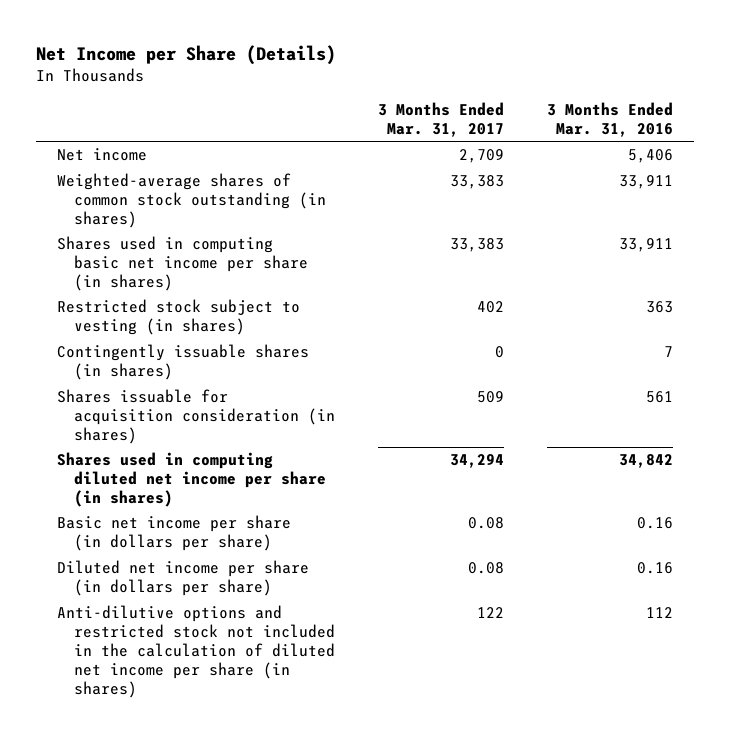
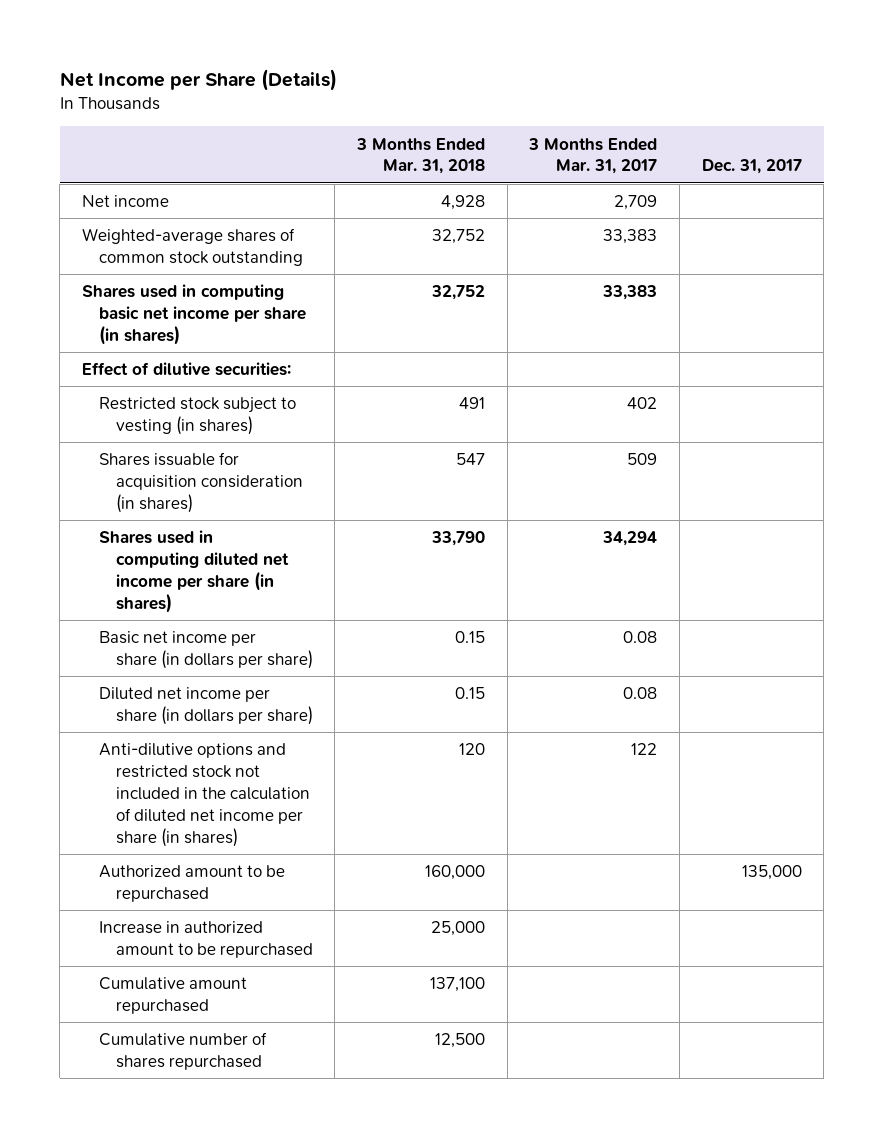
[546,101,673,137] 3 Months Ended Mar. 31, 2016 -> none
none -> [355,137,485,175] 3 Months Ended Mar. 31, 2018
none -> [701,159,802,175] Dec. 31, 2017
[57,173,326,228] Weighted-average shares of common stock outstanding (in shares) -> [81,228,303,266] Weighted-average shares of common stock outstanding
none -> [81,362,291,377] Effect of dilutive securities:
[57,344,310,381] Contingently issuable shares (in shares) -> none
none -> [98,865,285,902] Authorized amount to be repurchased
none -> [98,921,313,958] Increase in authorized amount to be repurchased
none -> [98,977,247,1014] Cumulative amount repurchased
none -> [98,1032,267,1070] Cumulative number of shares repurchased

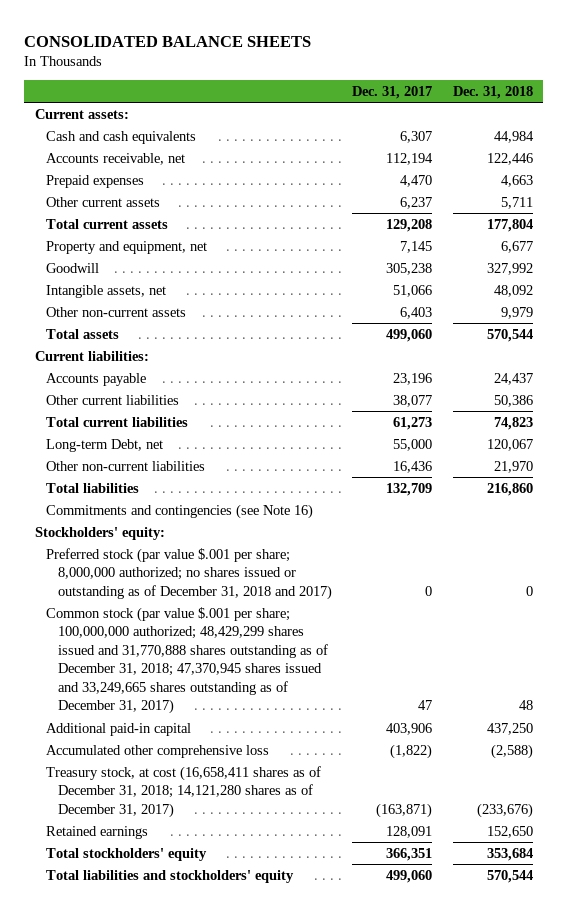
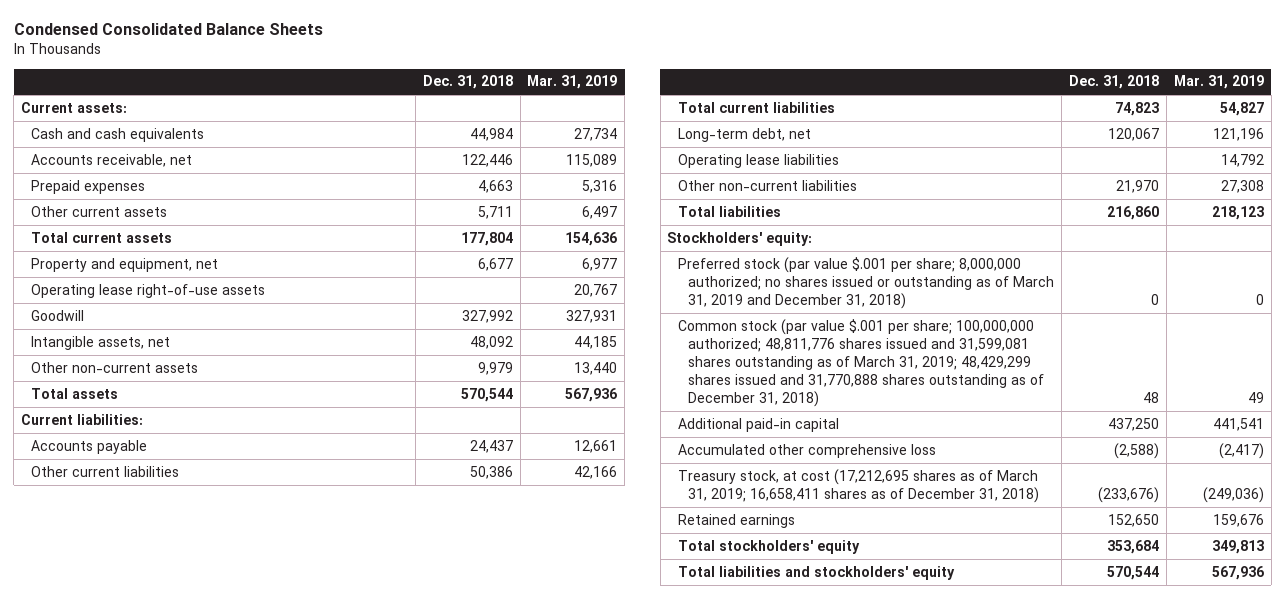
[24,35,312,47] CONSOLIDATED BALANCE SHEETS -> [13,23,323,36] Condensed Consolidated Balance Sheets
[352,85,433,99] Dec. 31, 2017 -> none
none -> [527,75,618,90] Mar. 31, 2019
none -> [31,283,266,298] Operating lease right-of-use assets
[46,438,164,452] Long-term Debt, net -> [677,127,811,142] Long-term debt, net
none -> [677,153,839,168] Operating lease liabilities
[46,503,314,519] Commitments and contingencies (see Note 16) -> none
[46,547,332,600] Preferred stock (par value $.001 per share; 8,000,000 authorized; no shares issued or outstanding as of December 31, 2018 and 2017) -> [677,256,1055,310] Preferred stock (par value $.001 per share; 8,000,000 authorized; no shares issued or outstanding as of March 31, 2019 and December 31, 2018)
[46,606,328,715] Common stock (par value $.001 per share; 100,000,000 authorized; 48,429,299 shares issued and 31,770,888 shares outstanding as of December 31, 2018; 47,370,945 shares issued and 33,249,665 shares outstanding as of December 31, 2017) -> [677,318,1045,408] Common stock (par value $.001 per share; 100,000,000 authorized; 48,811,776 shares issued and 31,599,081 shares outstanding as of March 31, 2019; 48,429,299 shares issued and 31,770,888 shares outstanding as of December 31, 2018)
[46,765,322,818] Treasury stock, at cost (16,658,411 shares as of December 31, 2018; 14,121,280 shares as of December 31, 2017) -> [677,468,1040,504] Treasury stock, at cost (17,212,695 shares as of March 31, 2019; 16,658,411 shares as of December 31, 2018)

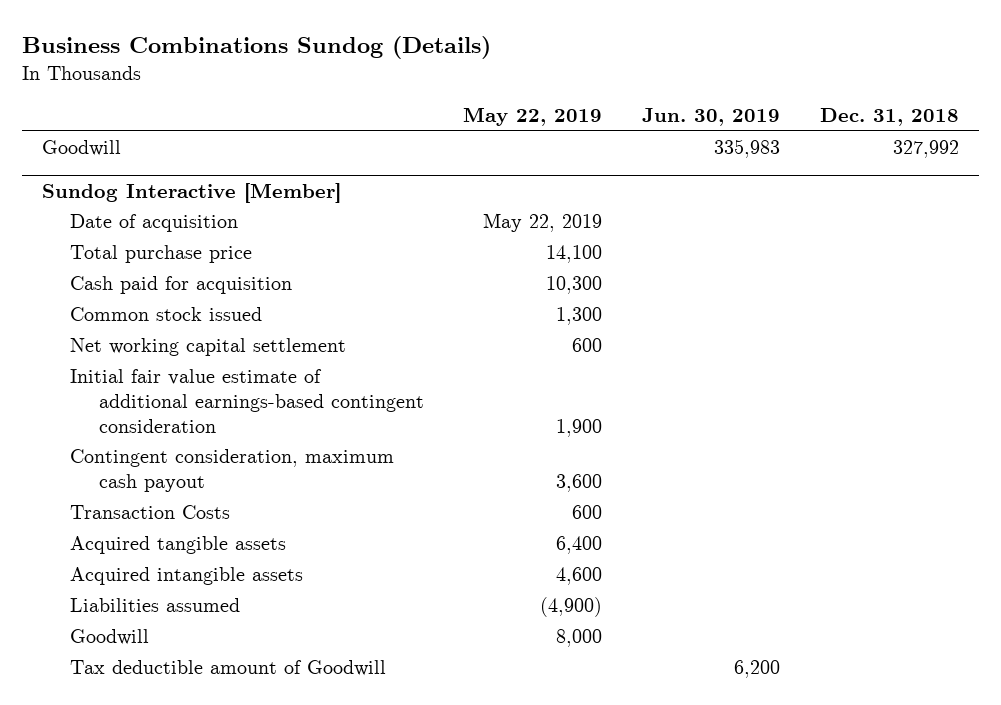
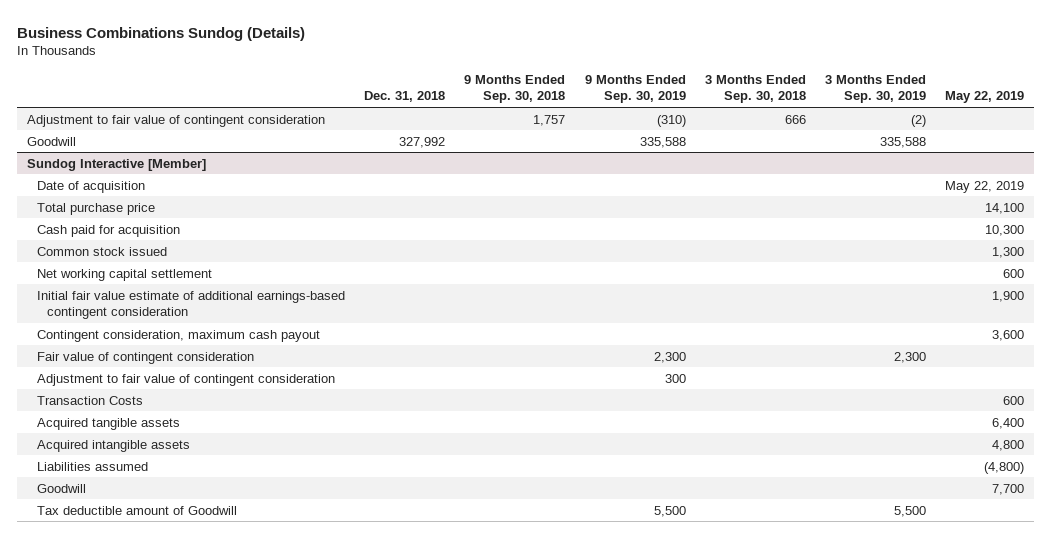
[642,108,781,127] Jun. 30, 2019 -> none
none -> [464,74,566,104] 9 Months Ended Sep. 30, 2018
none -> [584,74,686,104] 9 Months Ended Sep. 30, 2019
none -> [704,74,806,104] 3 Months Ended Sep. 30, 2018
none -> [825,74,927,104] 3 Months Ended Sep. 30, 2019
none -> [27,114,326,127] Adjustment to fair value of contingent consideration
none -> [36,351,254,364] Fair value of contingent consideration
none -> [36,373,335,386] Adjustment to fair value of contingent consideration
[556,567,603,586] 4,600 -> [992,439,1025,451] 4,800
[540,597,603,618] (4,900) -> [984,461,1025,474] (4,800)
[556,629,603,648] 8,000 -> [992,483,1025,495] 7,700

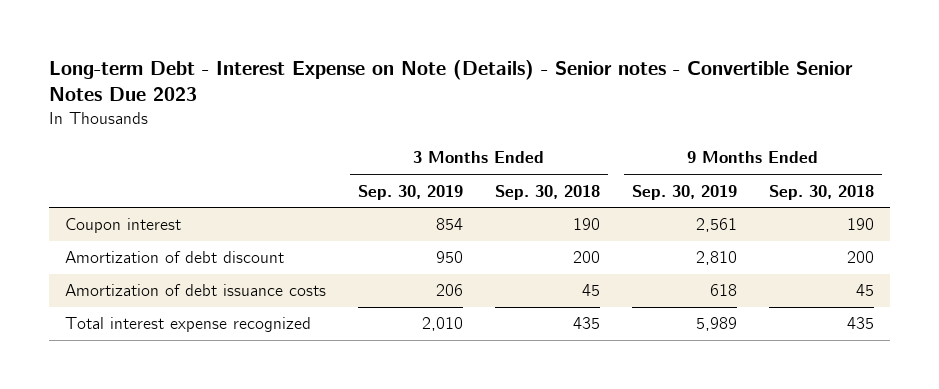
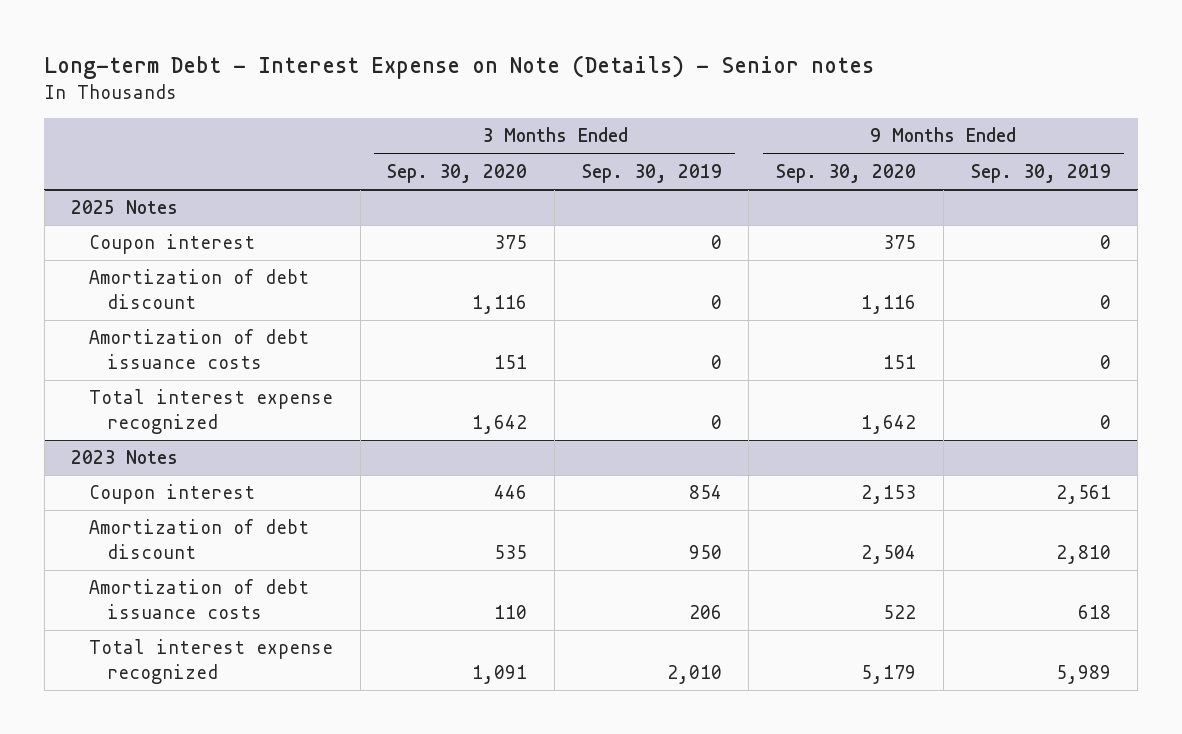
[49,60,854,102] Long-term Debt - Interest Expense on Note (Details) - Senior notes - Convertible Senior Notes Due 2023 -> [44,55,875,80] Long-term Debt - Interest Expense on Note (Details) - Senior notes
[495,184,601,200] Sep. 30, 2018 -> none
[769,184,875,200] Sep. 30, 2018 -> none
none -> [387,163,528,183] Sep. 30, 2020
none -> [776,163,917,183] Sep. 30, 2020
none -> [71,200,179,215] 2025 Notes
none -> [89,234,256,255] Coupon interest
none -> [89,269,310,309] Amortization of debt discount
none -> [89,329,310,369] Amortization of debt issuance costs
none -> [89,389,334,434] Total interest expense recognized
none -> [71,450,179,465] 2023 Notes

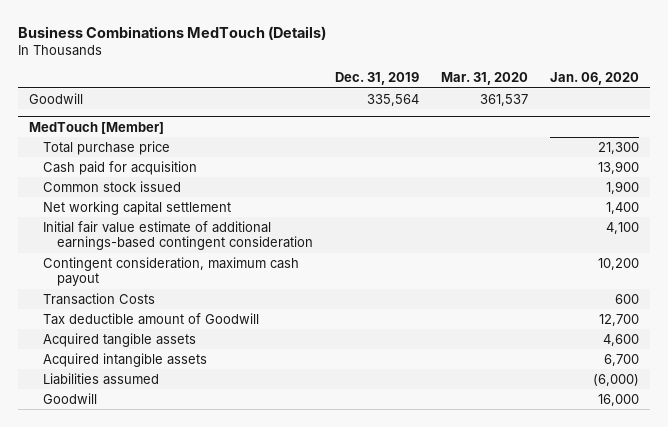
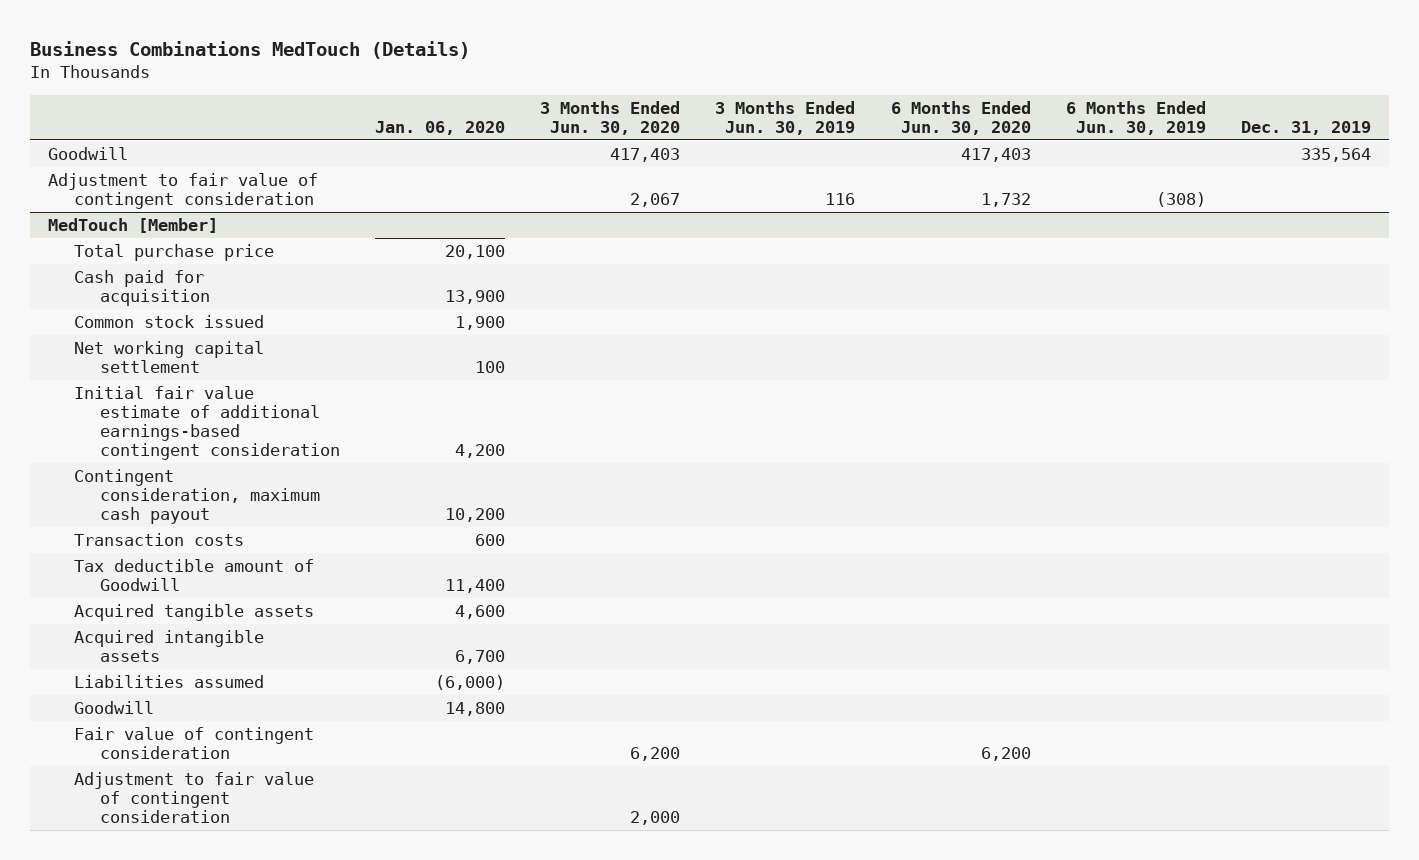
[440,72,528,86] Mar. 31, 2020 -> none
none -> [540,100,681,135] 3 Months Ended Jun. 30, 2020
none -> [715,100,856,135] 3 Months Ended Jun. 30, 2019
none -> [890,100,1031,135] 6 Months Ended Jun. 30, 2020
none -> [1065,100,1206,135] 6 Months Ended Jun. 30, 2019
none -> [47,172,318,209] Adjustment to fair value of contingent consideration
[597,141,639,154] 21,300 -> [445,244,506,259] 20,100
[605,201,639,214] 1,400 -> [475,360,506,373] 100
[605,221,639,234] 4,100 -> [455,444,506,459] 4,200
[42,292,155,305] Transaction Costs -> [73,532,244,546] Transaction costs
[598,313,639,326] 12,700 -> [445,578,506,593] 11,400
[597,393,639,406] 16,000 -> [445,701,506,716] 14,800
none -> [73,726,314,759] Fair value of contingent consideration
none -> [73,771,314,824] Adjustment to fair value of contingent consideration

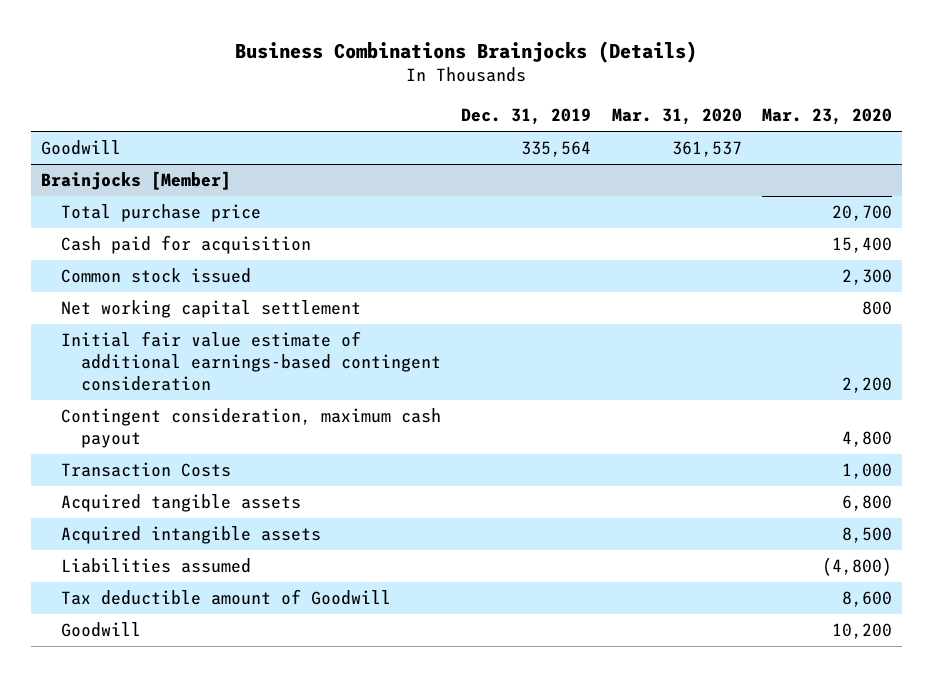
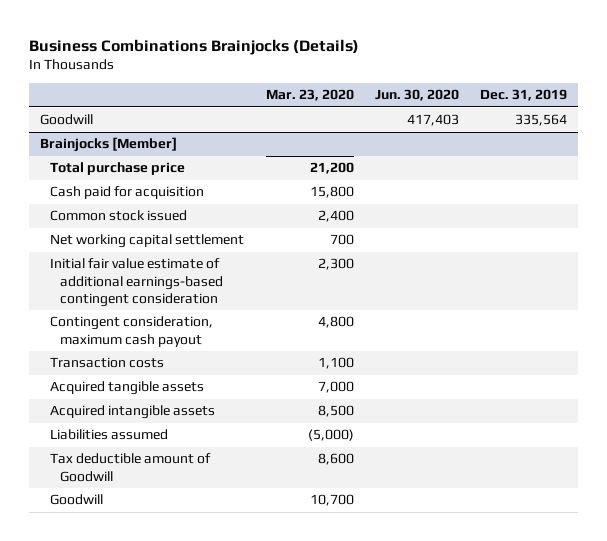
[611,107,742,125] Mar. 31, 2020 -> none
none -> [374,89,459,102] Jun. 30, 2020
[832,205,893,222] 20,700 -> [309,162,354,175] 21,200
[832,237,893,254] 15,400 -> [309,186,354,199] 15,800
[842,269,893,286] 2,300 -> [317,210,354,223] 2,400
[862,301,893,316] 800 -> [329,234,354,246] 700
[842,377,893,394] 2,200 -> [317,258,354,271] 2,300
[61,462,232,478] Transaction Costs -> [50,357,165,369] Transaction costs
[842,463,893,480] 1,000 -> [317,357,354,370] 1,100
[842,495,893,512] 6,800 -> [317,381,354,394] 7,000
[822,557,893,577] (4,800) -> [307,429,354,442] (5,000)
[832,623,893,640] 10,200 -> [309,494,354,507] 10,700

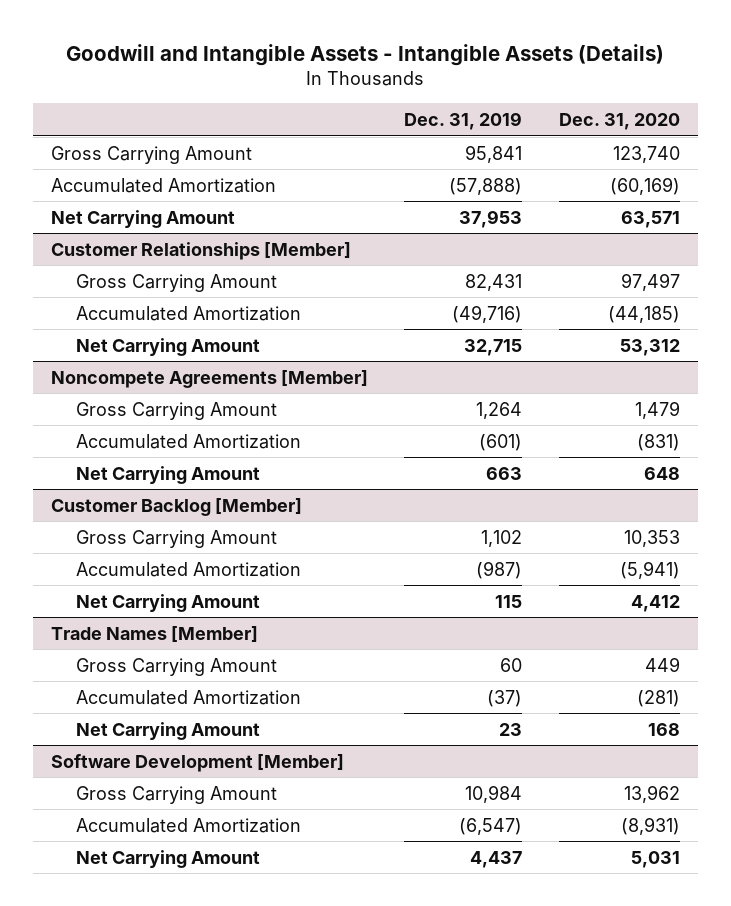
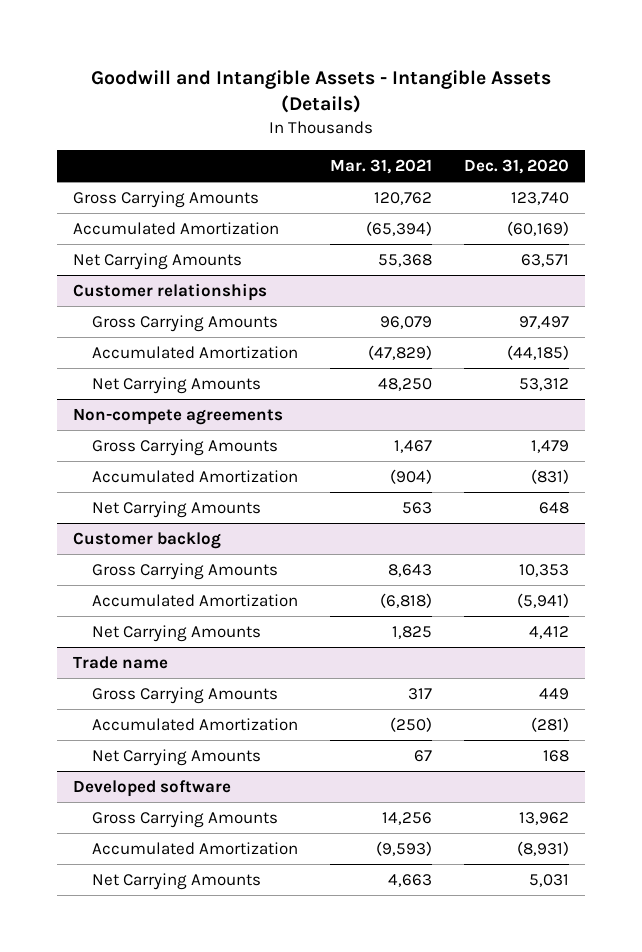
[404,111,523,130] Dec. 31, 2019 -> none
none -> [330,159,433,175] Mar. 31, 2021
[51,145,253,164] Gross Carrying Amount -> [72,190,259,208] Gross Carrying Amounts
[51,209,236,228] Net Carrying Amount -> [72,252,242,270] Net Carrying Amounts
[51,241,352,260] Customer Relationships [Member] -> [72,282,267,301] Customer relationships
[75,273,277,292] Gross Carrying Amount -> [92,314,279,332] Gross Carrying Amounts
[75,337,260,356] Net Carrying Amount -> [92,376,262,394] Net Carrying Amounts
[51,369,369,388] Noncompete Agreements [Member] -> [72,407,283,425] Non-compete agreements
[75,401,277,420] Gross Carrying Amount -> [92,438,279,456] Gross Carrying Amounts
[75,465,260,484] Net Carrying Amount -> [92,500,262,518] Net Carrying Amounts
[51,497,303,516] Customer Backlog [Member] -> [72,531,221,549] Customer backlog
[75,529,277,548] Gross Carrying Amount -> [92,562,279,580] Gross Carrying Amounts
[75,593,260,612] Net Carrying Amount -> [92,624,262,642] Net Carrying Amounts
[51,625,259,643] Trade Names [Member] -> [72,655,168,669] Trade name
[75,657,277,676] Gross Carrying Amount -> [92,686,279,704] Gross Carrying Amounts
[75,721,260,740] Net Carrying Amount -> [92,748,262,766] Net Carrying Amounts
[51,753,345,772] Software Development [Member] -> [72,779,231,797] Developed software
[75,785,277,804] Gross Carrying Amount -> [92,810,279,828] Gross Carrying Amounts
[75,849,260,868] Net Carrying Amount -> [92,872,262,890] Net Carrying Amounts

